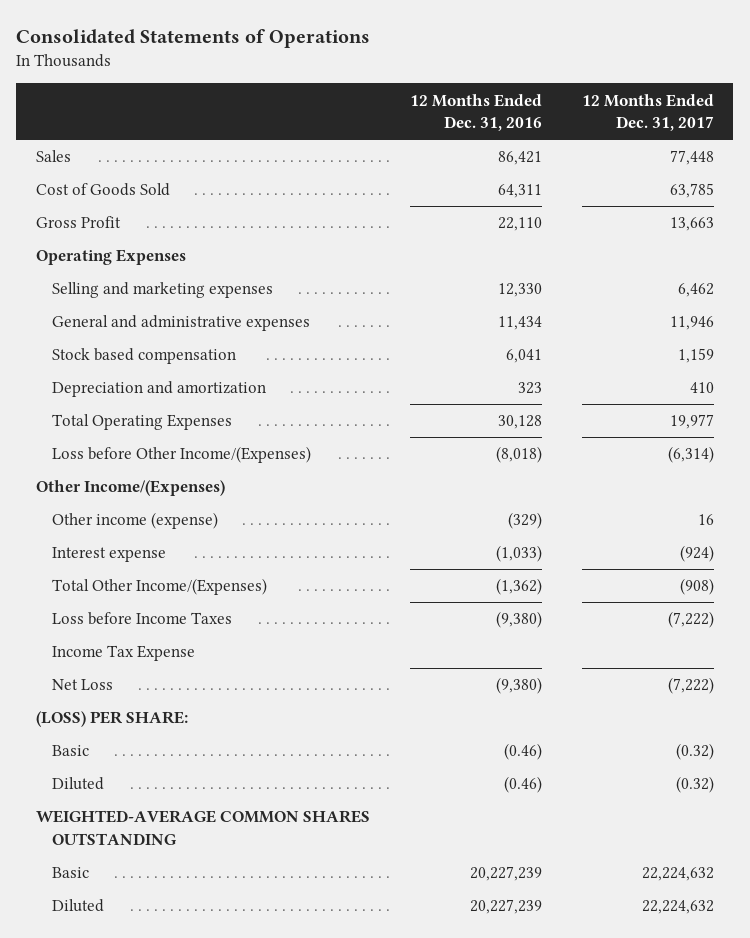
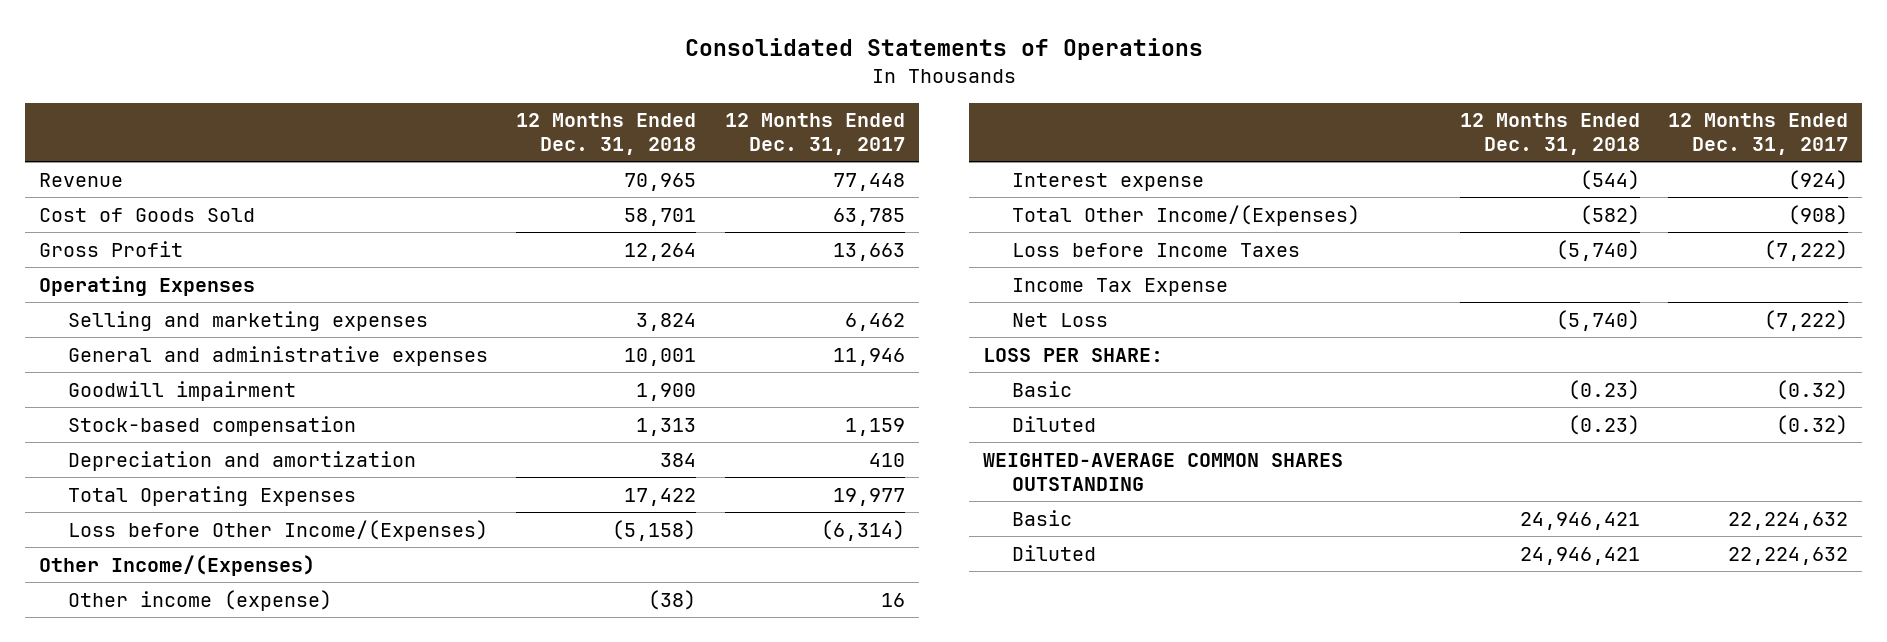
[409,93,542,132] 12 Months Ended Dec. 31, 2016 -> none
none -> [516,113,697,156] 12 Months Ended Dec. 31, 2018
[36,150,72,163] Sales -> [39,172,124,187] Revenue
none -> [68,380,297,401] Goodwill impairment
[51,348,236,365] Stock based compensation -> [68,415,357,436] Stock-based compensation
[36,711,189,728] (LOSS) PER SHARE: -> [982,347,1163,362] LOSS PER SHARE:

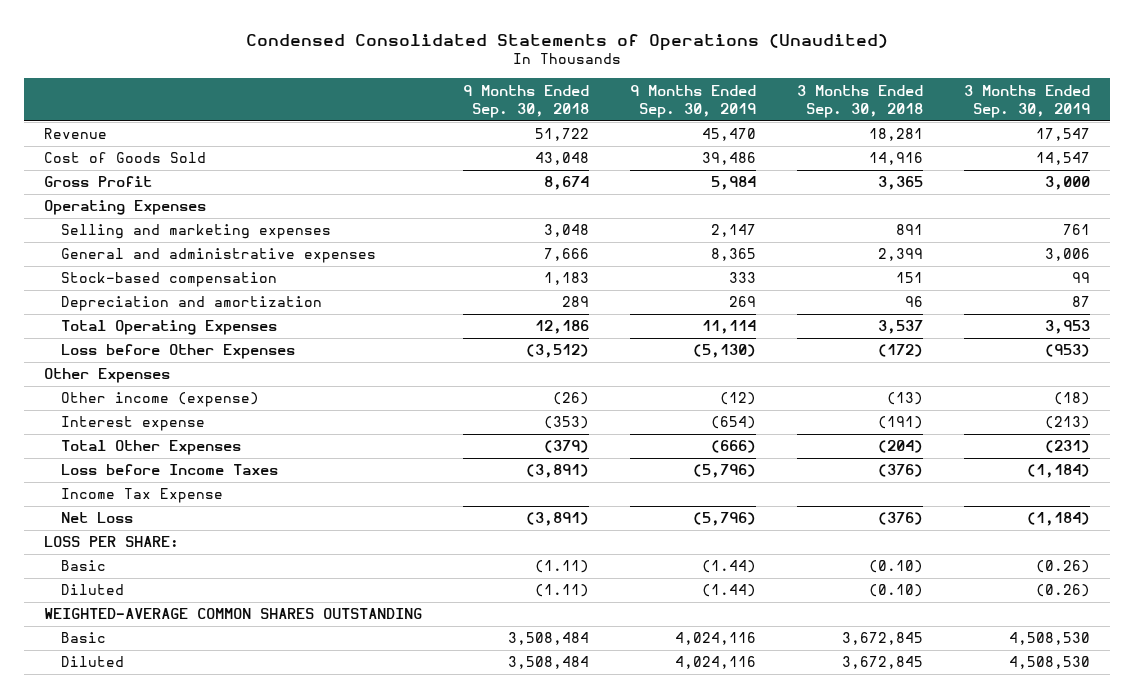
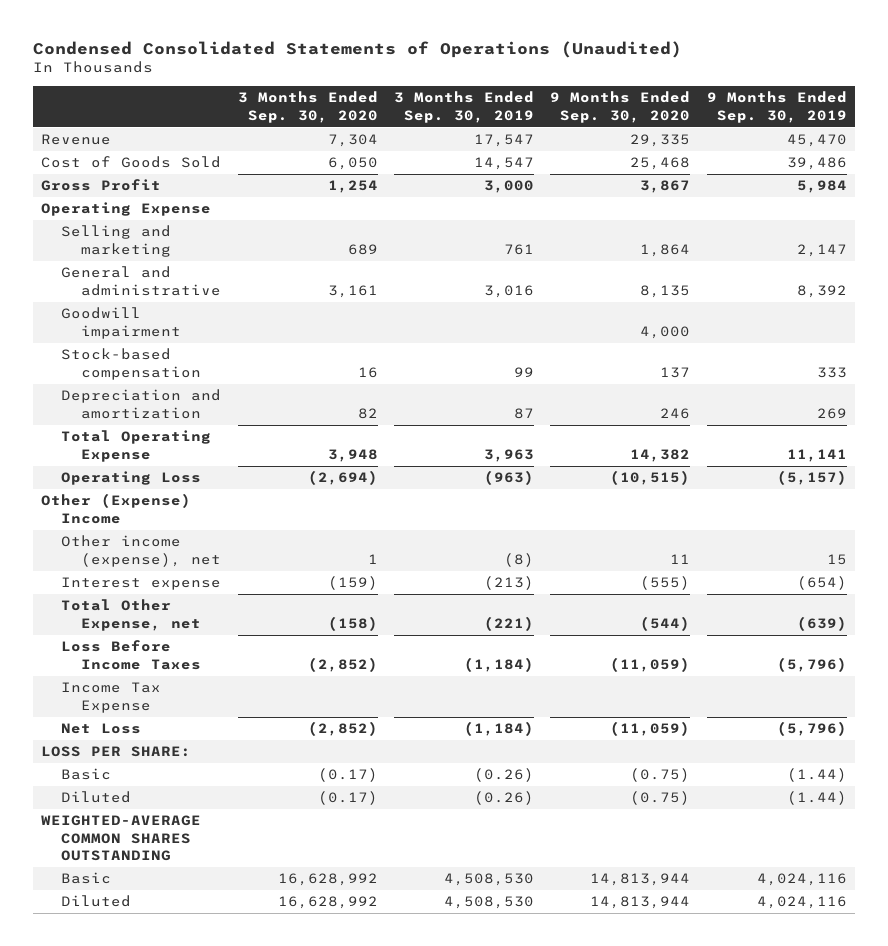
[463,84,590,118] 9 Months Ended Sep. 30, 2018 -> none
[796,84,923,118] 3 Months Ended Sep. 30, 2018 -> none
none -> [237,91,378,123] 3 Months Ended Sep. 30, 2020
none -> [550,91,691,123] 9 Months Ended Sep. 30, 2020
[44,200,207,216] Operating Expenses -> [41,202,212,217] Operating Expense
[60,224,331,240] Selling and marketing expenses -> [61,225,172,257] Selling and marketing
[60,248,376,264] General and administrative expenses -> [61,266,221,296] General and administrative
[711,248,757,262] 8,365 -> [796,284,847,298] 8,392
[1044,248,1090,262] 3,006 -> [484,284,535,298] 3,016
none -> [61,307,181,339] Goodwill impairment
[60,320,277,336] Total Operating Expenses -> [61,430,212,462] Total Operating Expense
[702,320,757,335] 11,114 -> [786,448,847,462] 11,141
[1044,320,1090,335] 3,953 -> [484,448,535,462] 3,963
[60,344,295,360] Loss before Other Expenses -> [61,471,202,486] Operating Loss
[693,344,757,359] (5,130) -> [776,470,847,486] (5,157)
[1044,344,1090,358] (953) -> [484,470,535,486] (963)
[44,368,171,384] Other Expenses -> [41,493,192,524] Other (Expense) Income
[60,392,259,408] Other income (expense) -> [61,535,221,567] Other income (expense), net
[720,392,757,406] (12) -> [826,553,847,565] 15
[1053,392,1090,406] (18) -> [504,552,535,567] (8)
[60,440,241,456] Total Other Expenses -> [61,599,201,631] Total Other Expense, net
[711,440,757,454] (666) -> [796,615,847,631] (639)
[1044,440,1090,454] (231) -> [484,615,535,631] (221)
[60,464,278,476] Loss before Income Taxes -> [61,640,201,670] Loss Before Income Taxes

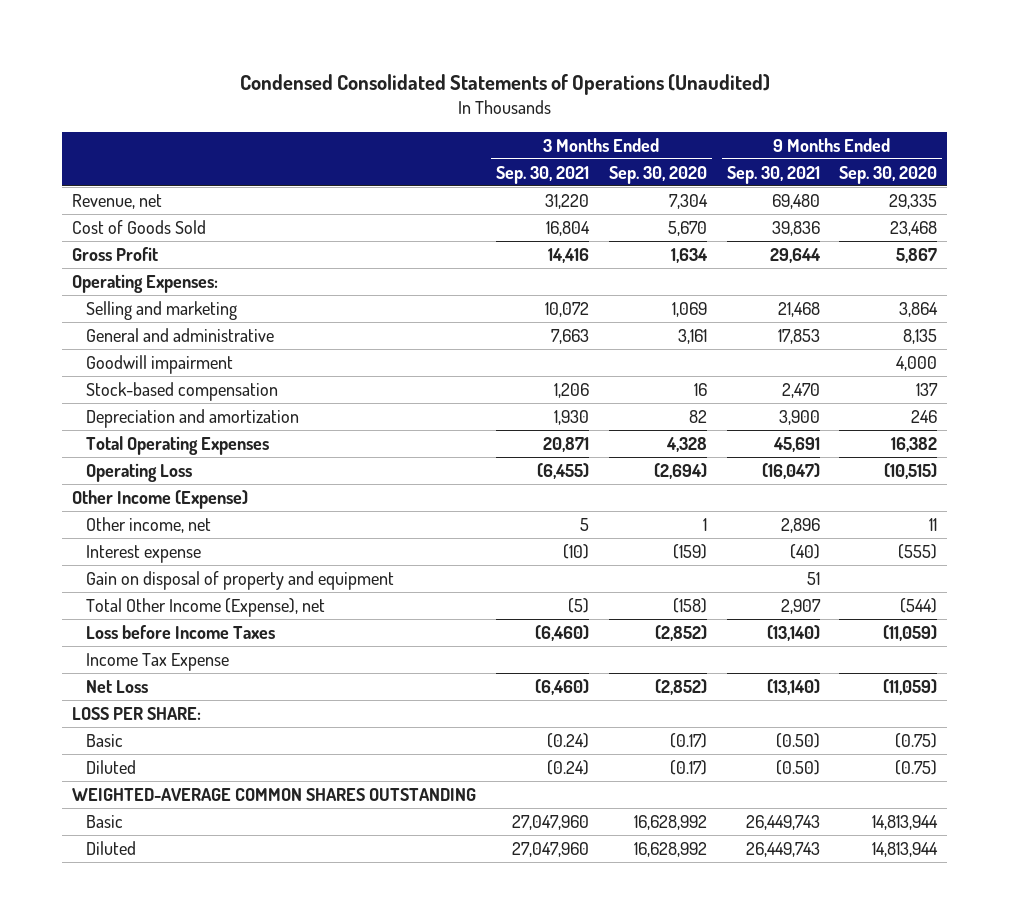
[394,91,535,123] 3 Months Ended Sep. 30, 2019 -> none
[706,91,847,123] 9 Months Ended Sep. 30, 2019 -> none
none -> [495,165,589,184] Sep. 30, 2021
none -> [726,165,820,184] Sep. 30, 2021
[41,134,112,146] Revenue -> [71,193,162,209] Revenue, net
[327,157,378,171] 6,050 -> [667,220,707,236] 5,670
[630,157,691,171] 25,468 -> [890,220,938,236] 23,468
[327,180,378,194] 1,254 -> [670,247,708,263] 1,634
[640,180,691,194] 3,867 -> [896,247,938,263] 5,867
[41,202,212,217] Operating Expense -> [71,273,218,293] Operating Expenses:
[347,243,378,255] 689 -> [671,301,707,317] 1,069
[640,243,691,257] 1,864 -> [899,301,939,317] 3,864
[61,430,212,462] Total Operating Expense -> [85,435,269,455] Total Operating Expenses
[327,448,378,462] 3,948 -> [665,436,707,452] 4,328
[630,448,691,462] 14,382 -> [891,436,938,452] 16,382
[41,493,192,524] Other (Expense) Income -> [71,489,248,509] Other Income (Expense)
[61,535,221,567] Other income (expense), net -> [85,516,211,533] Other income, net
none -> [85,570,394,590] Gain on disposal of property and equipment
[61,599,201,631] Total Other Expense, net -> [85,597,325,617] Total Other Income (Expense), net
[61,640,201,670] Loss Before Income Taxes -> [85,624,275,639] Loss before Income Taxes

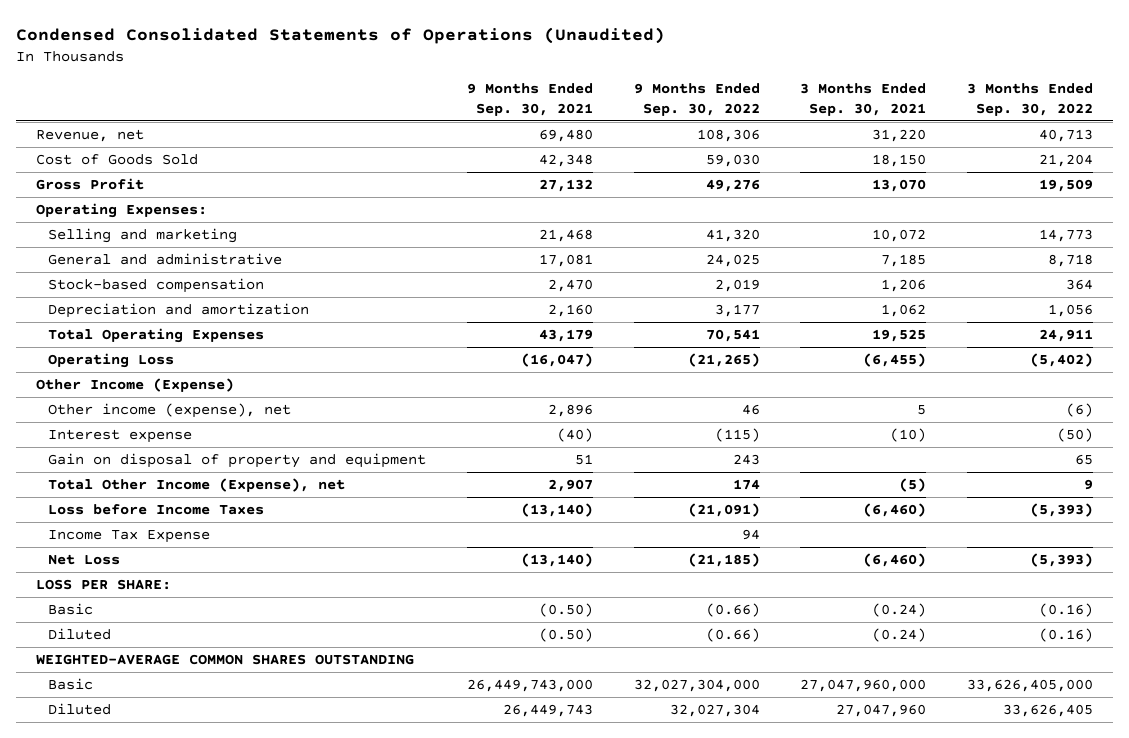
[608,165,707,184] Sep. 30, 2020 -> none
[839,165,938,184] Sep. 30, 2020 -> none
none -> [633,83,760,117] 9 Months Ended Sep. 30, 2022
none -> [966,83,1093,117] 3 Months Ended Sep. 30, 2022
[545,220,590,236] 16,804 -> [872,153,927,167] 18,150
[771,220,820,236] 39,836 -> [538,153,593,167] 42,348
[547,247,589,263] 14,416 -> [872,178,927,192] 13,070
[769,247,821,263] 29,644 -> [538,178,593,192] 27,132
[85,354,233,374] Goodwill impairment -> none
[550,328,589,344] 7,663 -> [881,253,927,267] 7,185
[777,328,820,344] 17,853 -> [538,253,593,267] 17,081
[553,409,589,425] 1,930 -> [881,303,927,317] 1,062
[778,409,820,425] 3,900 -> [547,303,593,317] 2,160
[542,436,589,452] 20,871 -> [872,328,927,342] 19,525
[772,436,820,452] 45,691 -> [538,328,593,342] 43,179
[85,516,211,533] Other income, net -> [48,402,292,418] Other income (expense), net
[511,814,589,830] 27,047,960 -> [800,678,927,692] 27,047,960,000
[745,814,820,830] 26,449,743 -> [466,678,593,692] 26,449,743,000

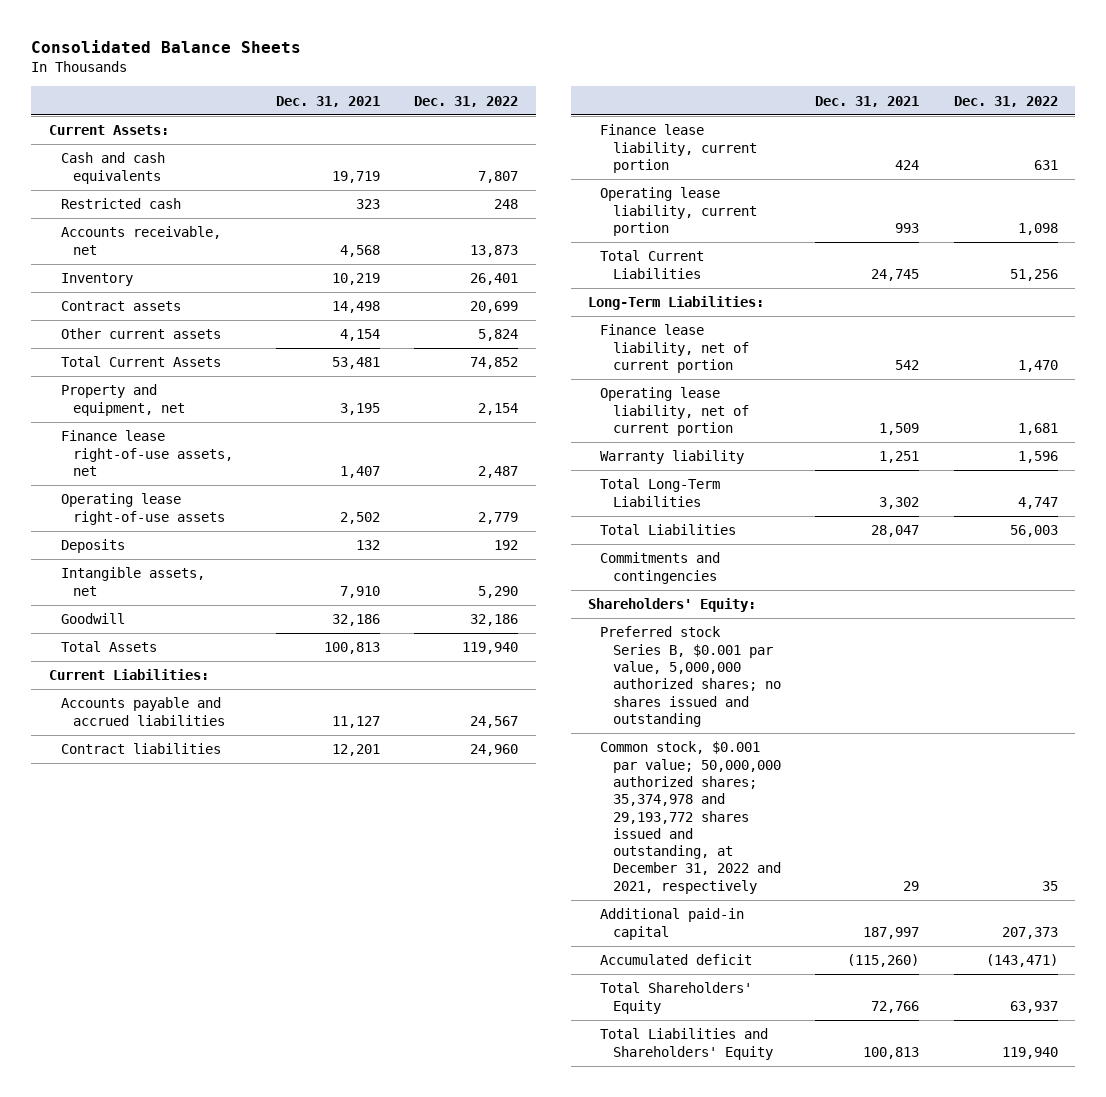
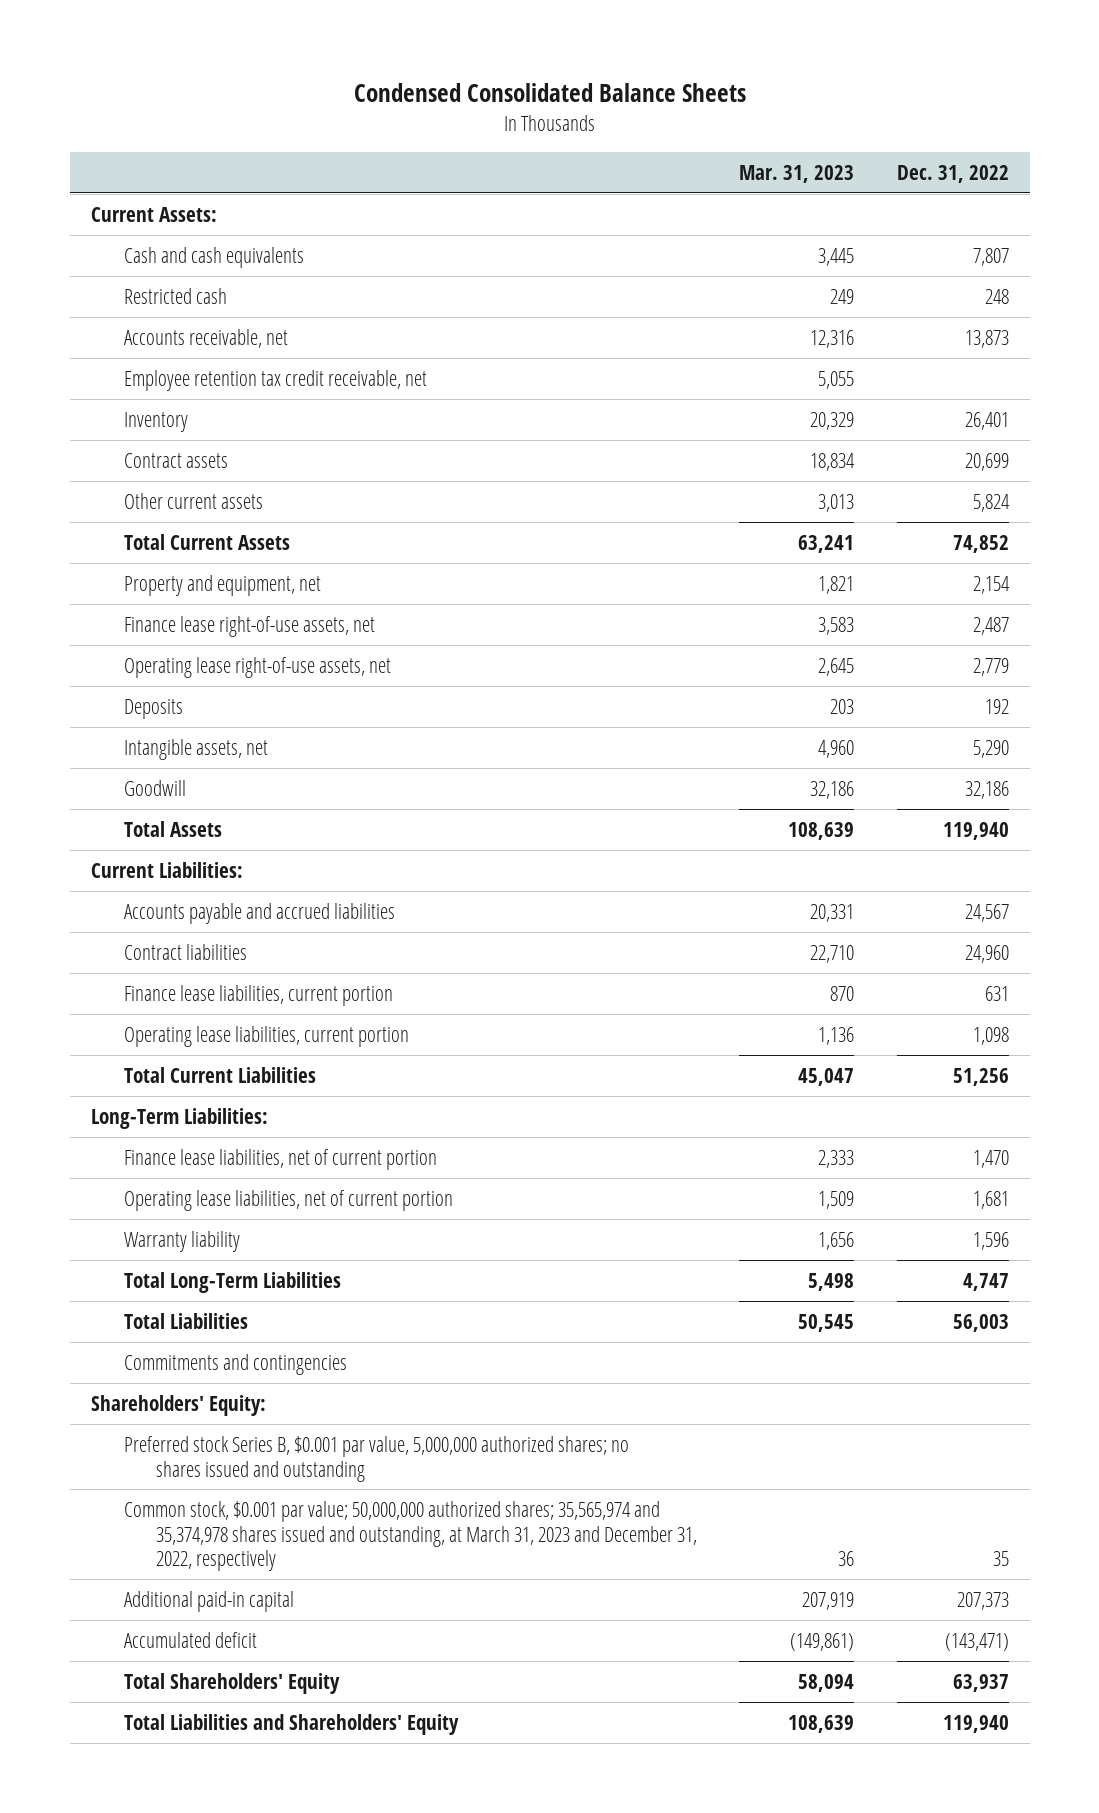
[31,40,302,54] Consolidated Balance Sheets -> [353,83,746,103] Condensed Consolidated Balance Sheets
[275,95,380,107] Dec. 31, 2021 -> none
none -> [739,165,855,184] Mar. 31, 2023
none -> [123,369,427,391] Employee retention tax credit receivable, net
[61,493,226,525] Operating lease right-of-use assets -> [123,656,391,678] Operating lease right-of-use assets, net
[600,124,757,173] Finance lease liability, current portion -> [123,984,393,1006] Finance lease liabilities, current portion
[600,187,757,236] Operating lease liability, current portion -> [123,1025,409,1047] Operating lease liabilities, current portion
[600,324,749,373] Finance lease liability, net of current portion -> [123,1148,437,1170] Finance lease liabilities, net of current portion
[600,387,749,436] Operating lease liability, net of current portion -> [123,1189,453,1211] Operating lease liabilities, net of current portion
[600,741,781,894] Common stock, $0.001 par value; 50,000,000 authorized shares; 35,374,978 and 29,193,772 shares issued and outstanding, at December 31, 2022 and 2021, respectively -> [123,1500,698,1572] Common stock, $0.001 par value; 50,000,000 authorized shares; 35,565,974 and 35,374,978 shares issued and outstanding, at March 31, 2023 and December 31, 2022, respectively

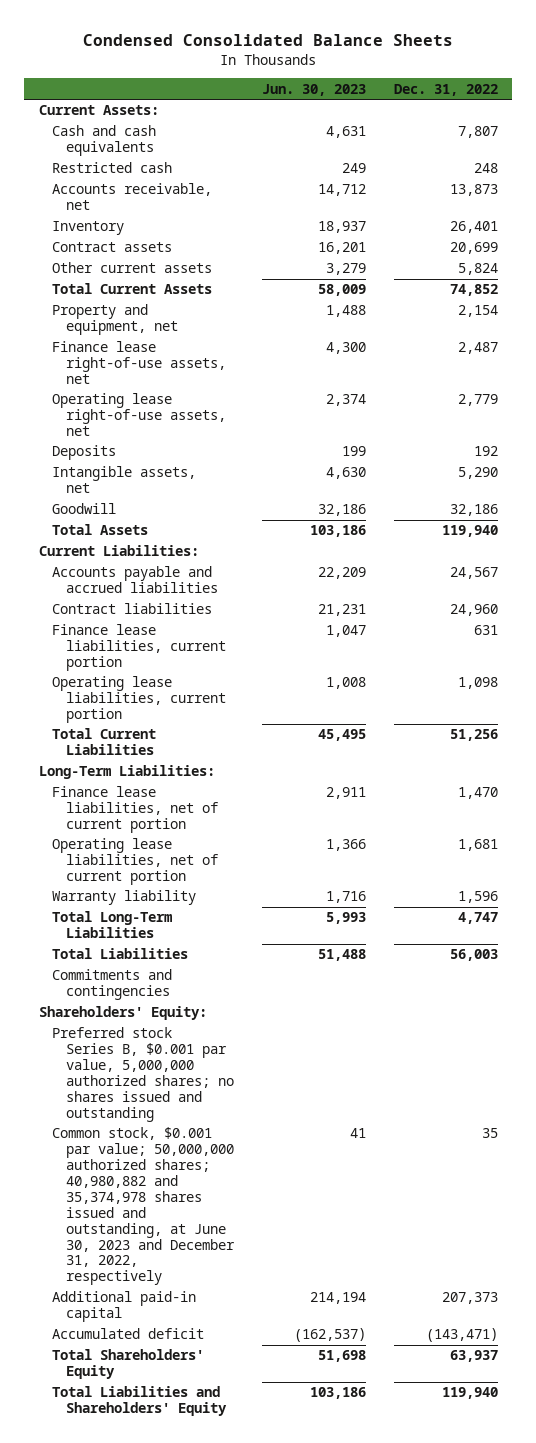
[739,165,855,184] Mar. 31, 2023 -> none
none -> [261,83,366,96] Jun. 30, 2023
[123,369,427,391] Employee retention tax credit receivable, net -> none
[123,1500,698,1572] Common stock, $0.001 par value; 50,000,000 authorized shares; 35,565,974 and 35,374,978 shares issued and outstanding, at March 31, 2023 and December 31, 2022, respectively -> [52,1127,235,1286] Common stock, $0.001 par value; 50,000,000 authorized shares; 40,980,882 and 35,374,978 shares issued and outstanding, at June 30, 2023 and December 31, 2022, respectively

